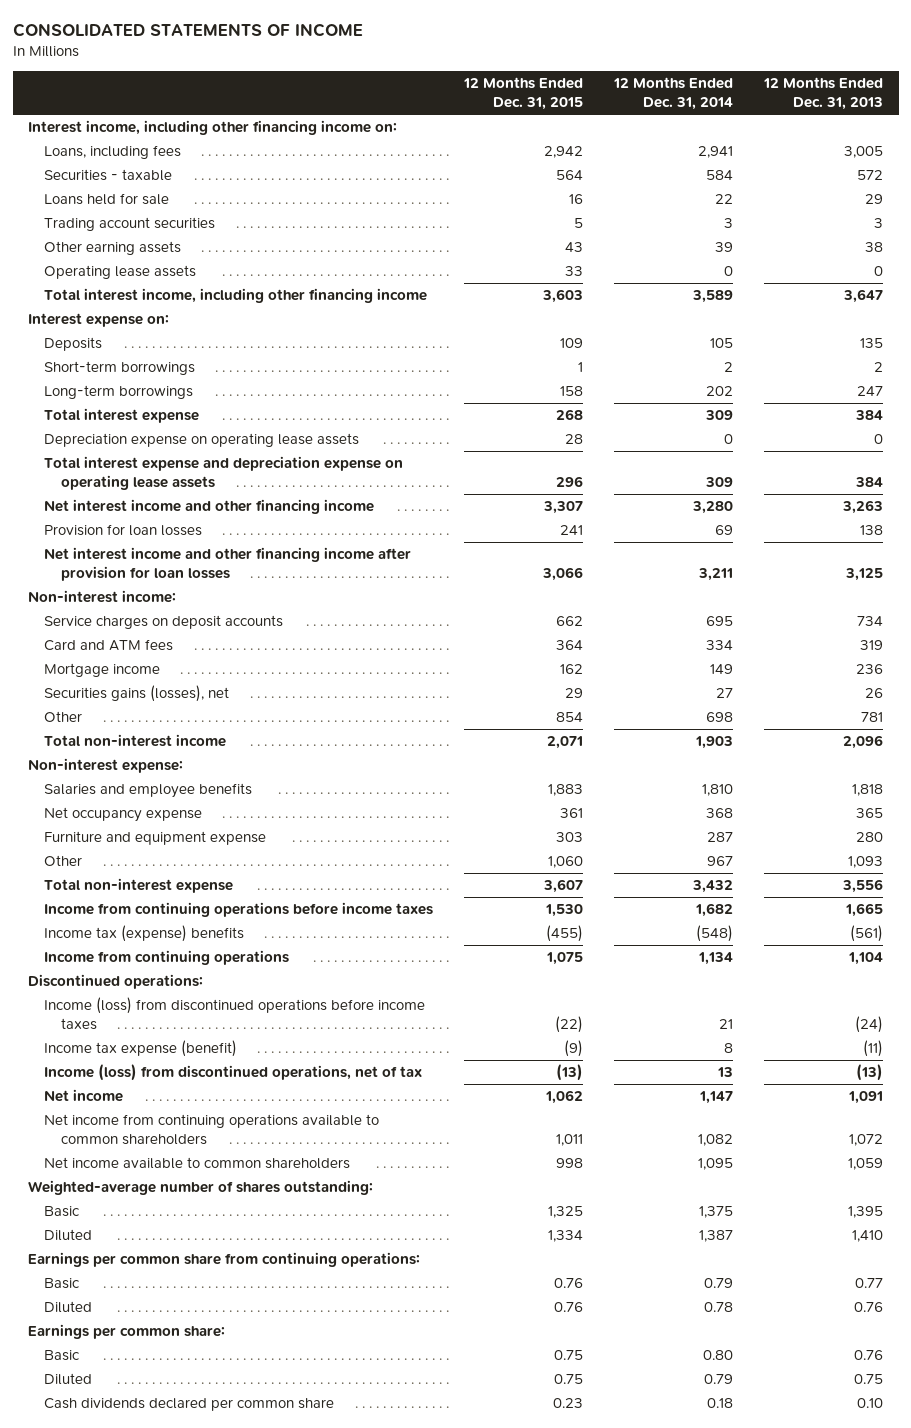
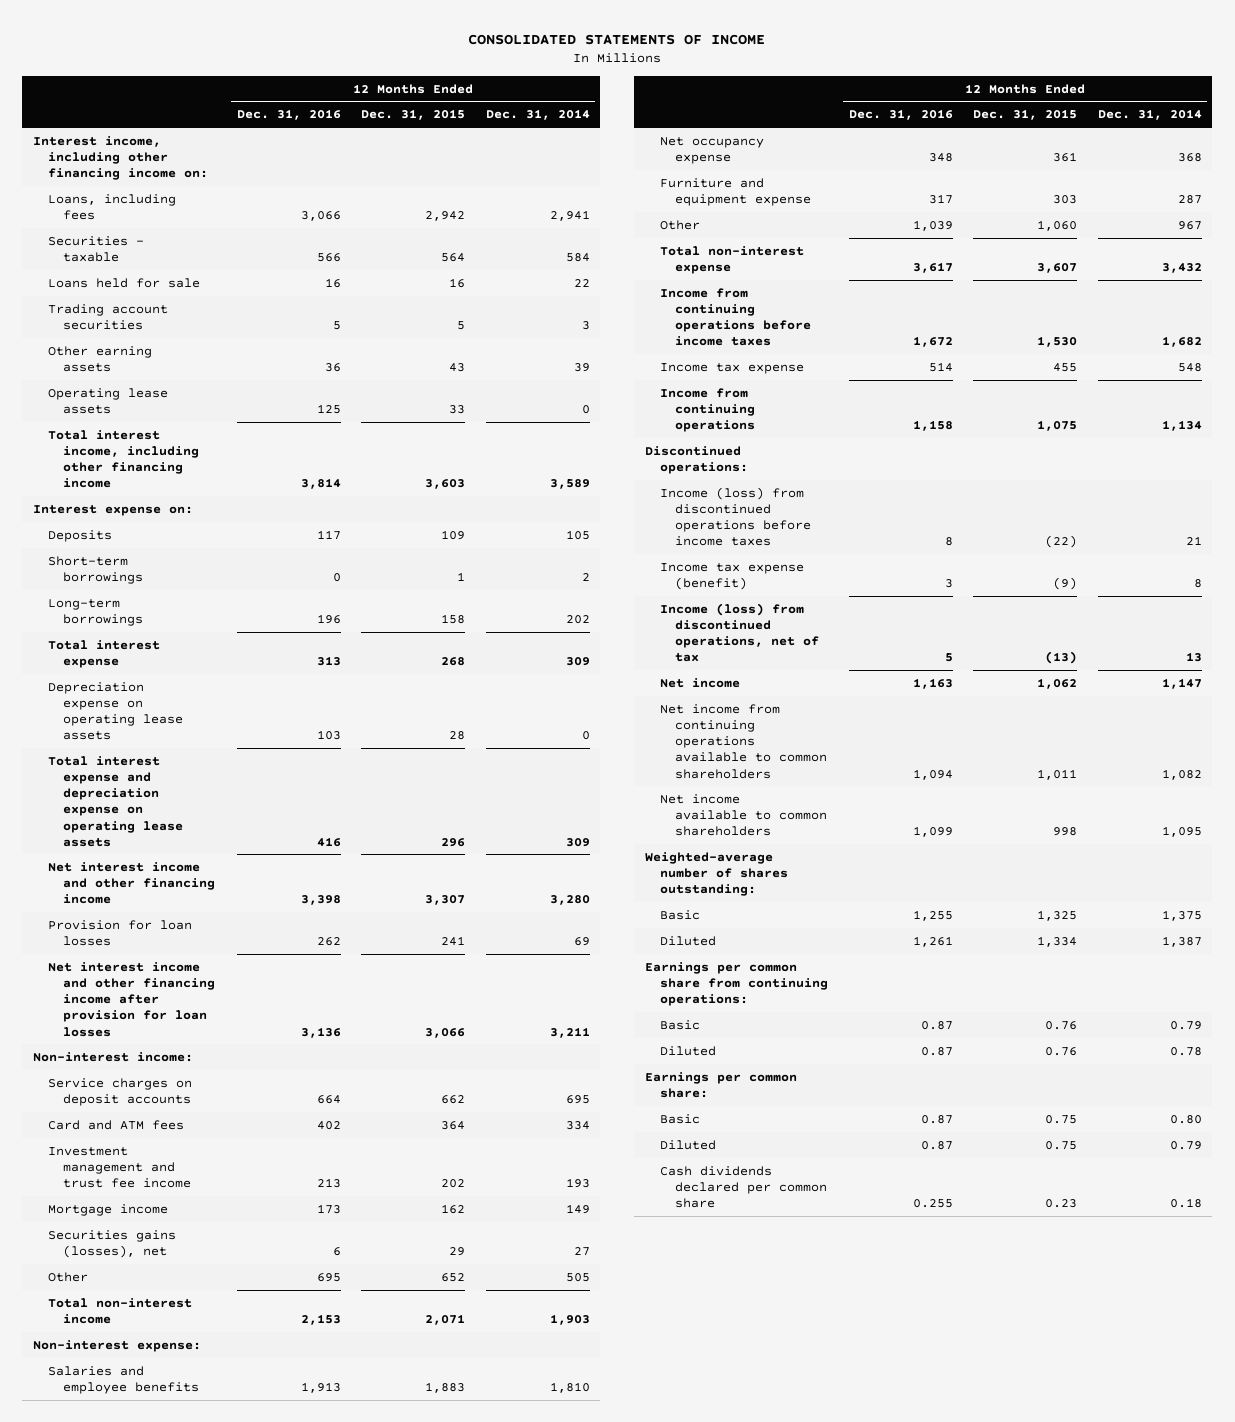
[763,77,884,111] 12 Months Ended Dec. 31, 2013 -> none
none -> [236,109,341,121] Dec. 31, 2016
none -> [47,1146,191,1189] Investment management and trust fee income
[556,712,584,723] 854 -> [441,1272,466,1282] 652
[706,712,734,723] 698 -> [566,1272,591,1282] 505
[44,925,245,943] Income tax (expense) benefits -> [659,362,804,374] Income tax expense
[546,925,584,943] (455) -> [1053,362,1078,372] 455
[696,925,734,943] (548) -> [1178,362,1203,372] 548

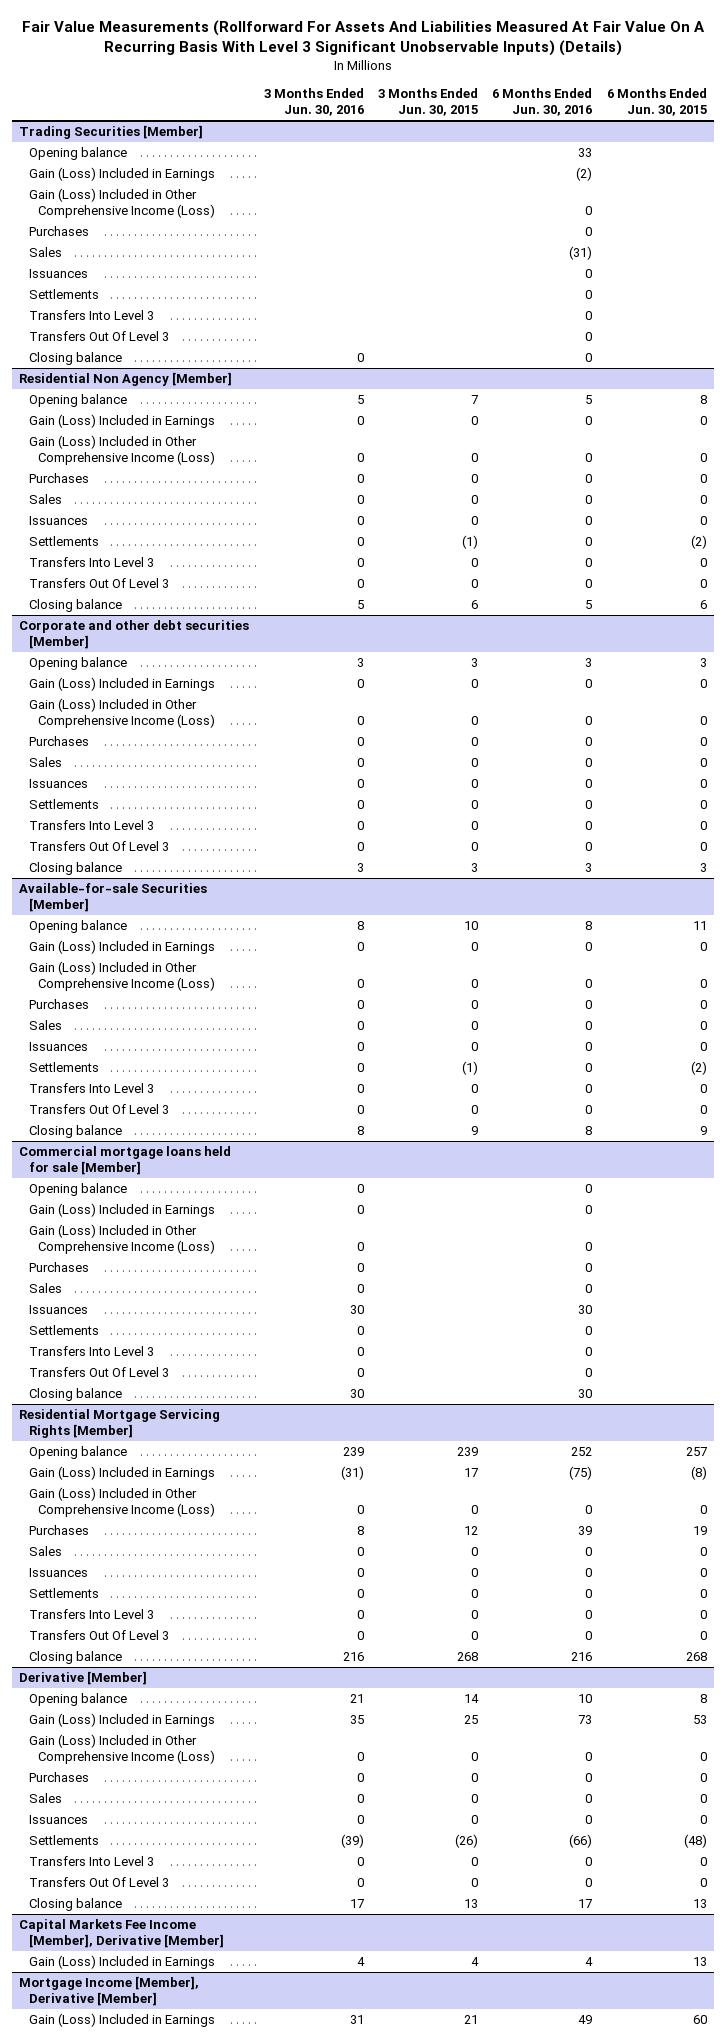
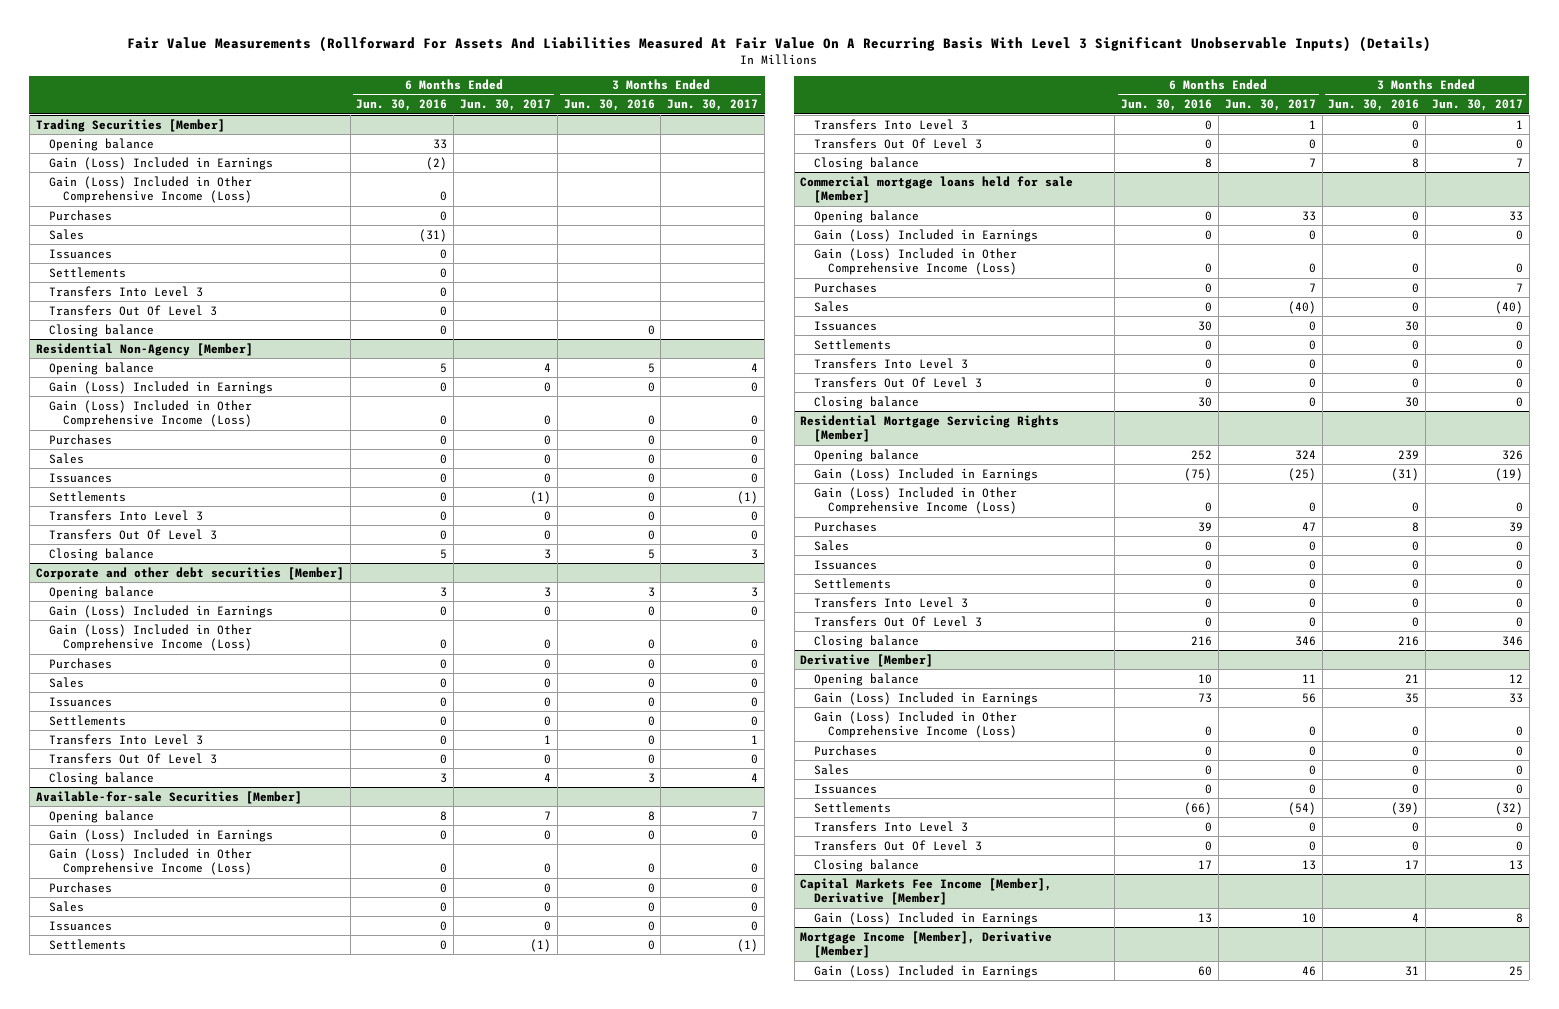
[378,87,479,117] 3 Months Ended Jun. 30, 2015 -> none
[606,87,707,117] 6 Months Ended Jun. 30, 2015 -> none
none -> [460,99,552,112] Jun. 30, 2017
none -> [667,99,759,112] Jun. 30, 2017
[19,371,233,386] Residential Non Agency [Member] -> [35,342,253,356] Residential Non-Agency [Member]
[585,1956,594,1966] 4 -> [1198,912,1213,923] 13
[578,2014,593,2024] 49 -> [1198,965,1213,976] 60

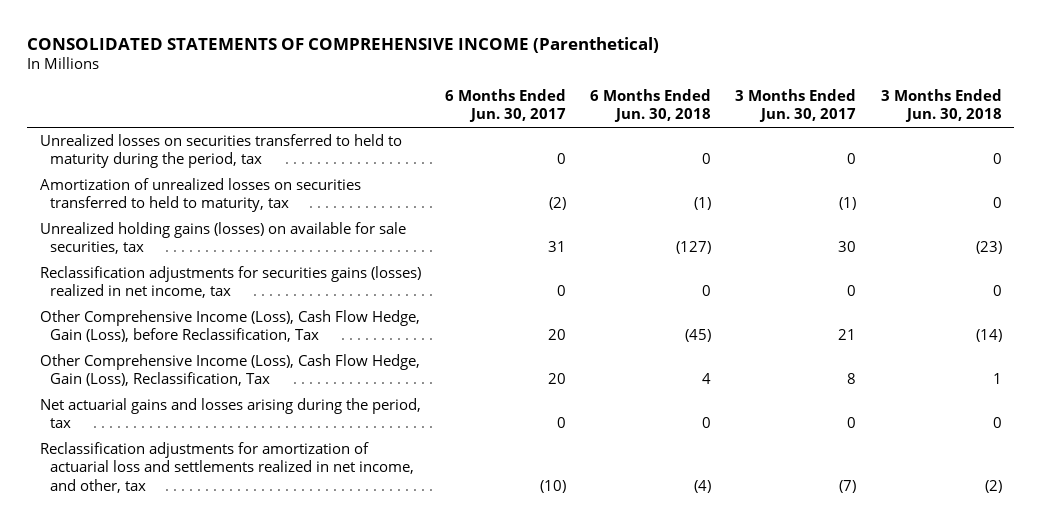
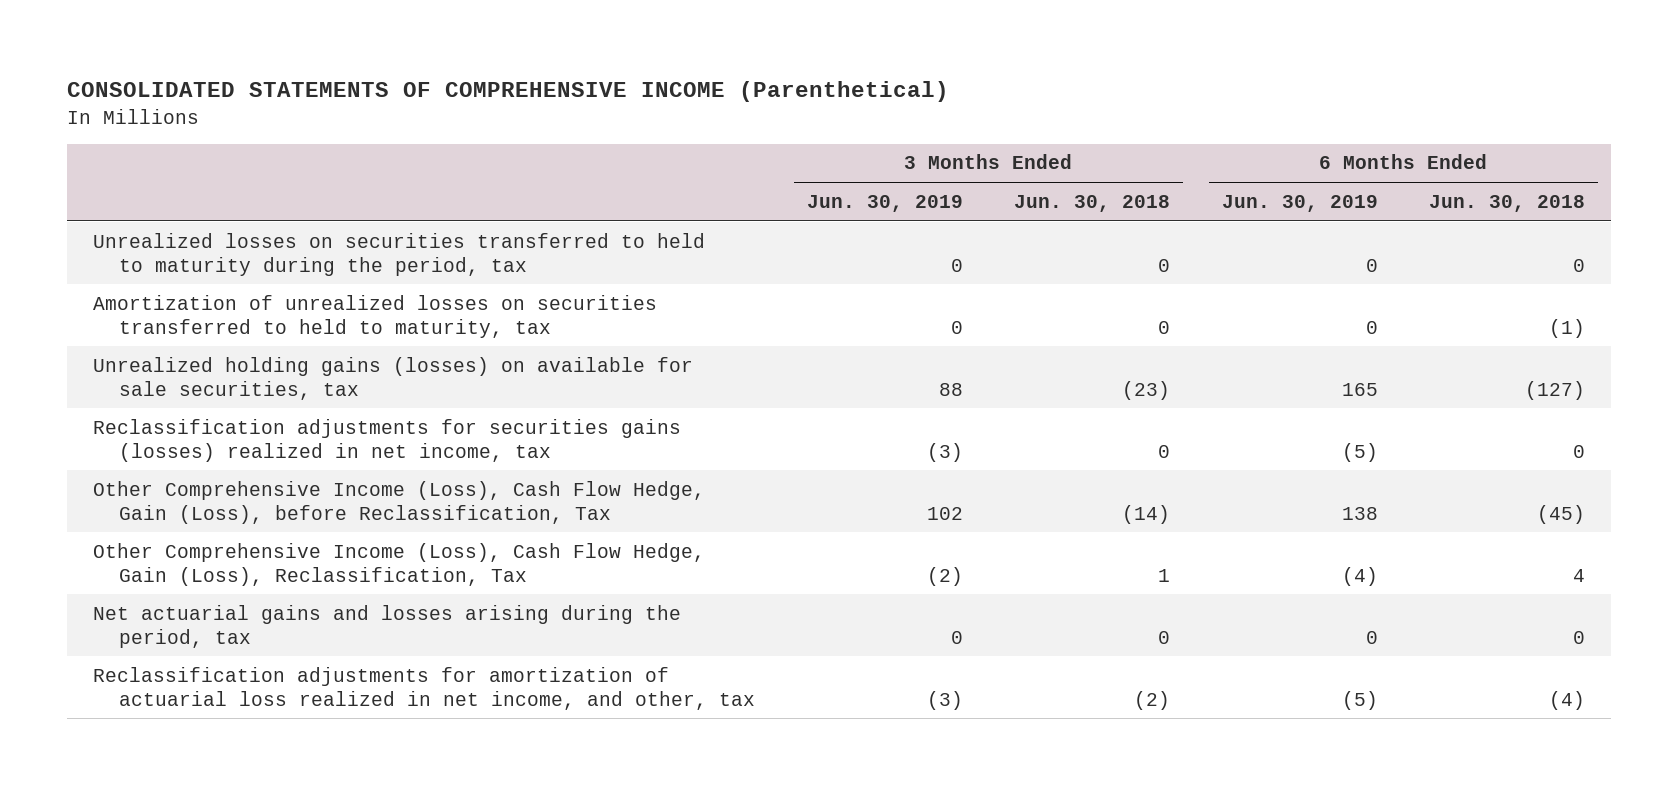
[444,89,566,123] 6 Months Ended Jun. 30, 2017 -> none
[735,89,857,123] 3 Months Ended Jun. 30, 2017 -> none
none -> [806,194,963,212] Jun. 30, 2019
none -> [1221,194,1378,212] Jun. 30, 2019
[39,441,415,493] Reclassification adjustments for amortization of actuarial loss and settlements realized in net income, and other, tax -> [92,666,756,710] Reclassification adjustments for amortization of actuarial loss realized in net income, and other, tax

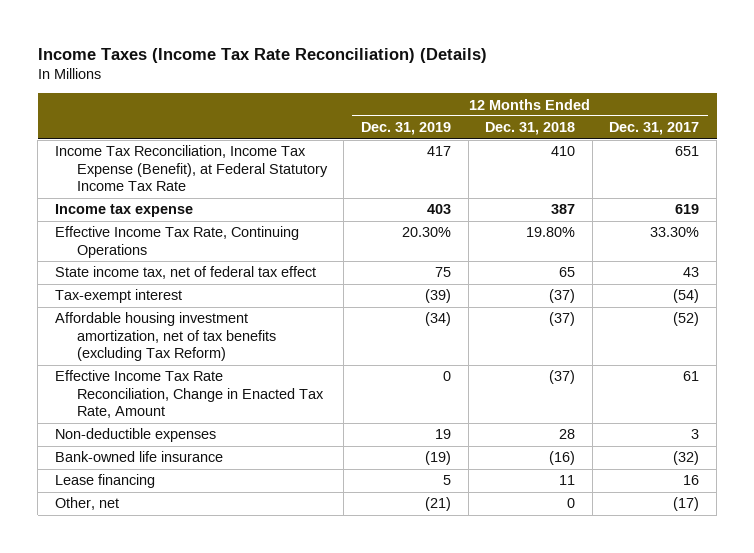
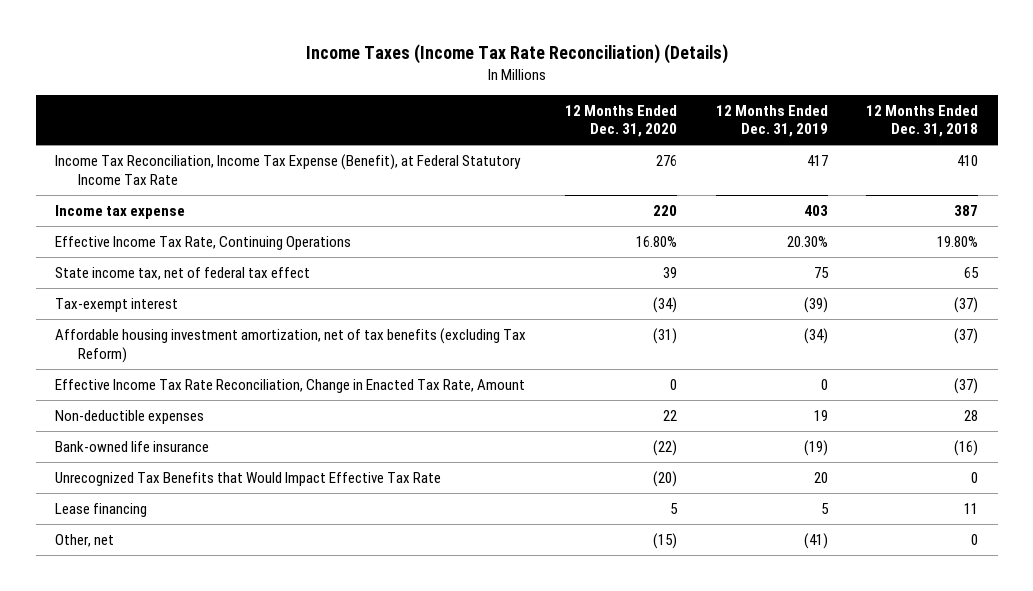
[609,122,700,136] Dec. 31, 2017 -> none
none -> [564,104,677,138] 12 Months Ended Dec. 31, 2020
none -> [55,471,442,486] Unrecognized Tax Benefits that Would Impact Effective Tax Rate
[424,497,451,512] (21) -> [803,532,828,549] (41)

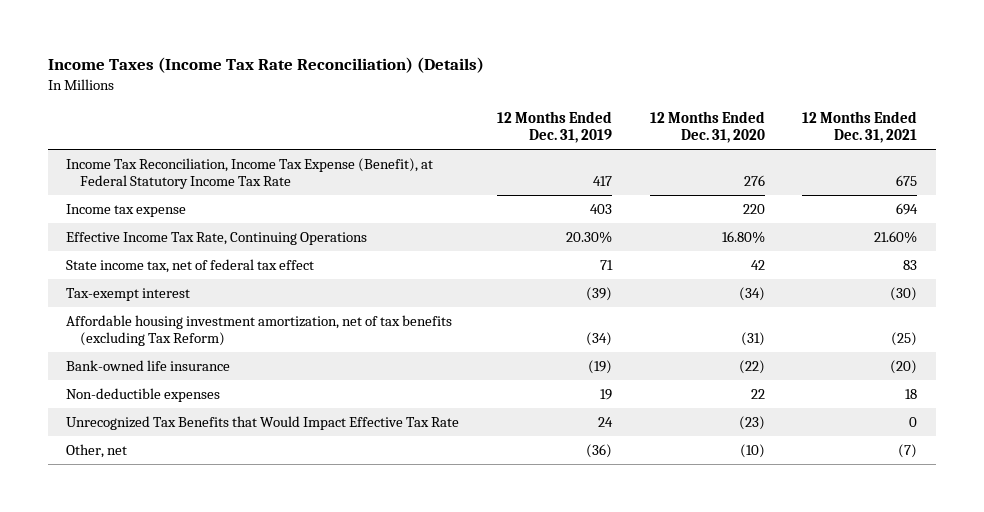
[866,104,979,138] 12 Months Ended Dec. 31, 2018 -> none
none -> [802,110,918,144] 12 Months Ended Dec. 31, 2021
[662,266,677,278] 39 -> [750,259,765,270] 42
[813,266,829,278] 75 -> [600,259,614,270] 71
[55,378,526,393] Effective Income Tax Rate Reconciliation, Change in Enacted Tax Rate, Amount -> none
[55,502,148,517] Lease financing -> none
[55,409,205,424] Non-deductible expenses -> [66,387,221,402] Non-deductible expenses
[652,470,677,487] (20) -> [738,415,765,430] (23)
[813,471,828,483] 20 -> [598,416,614,427] 24
[652,532,677,549] (15) -> [739,443,765,458] (10)
[803,532,828,549] (41) -> [586,443,613,458] (36)

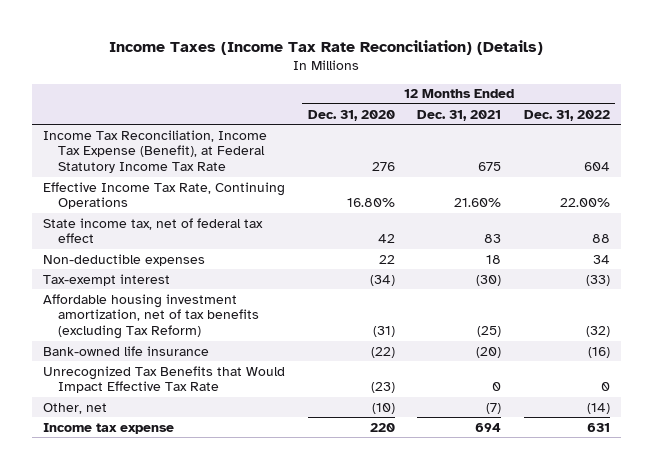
[497,110,613,144] 12 Months Ended Dec. 31, 2019 -> none
none -> [523,109,610,121] Dec. 31, 2022
[66,387,221,402] Non-deductible expenses -> [43,253,206,266] Non-deductible expenses
[66,203,187,217] Income tax expense -> [43,422,175,434] Income tax expense

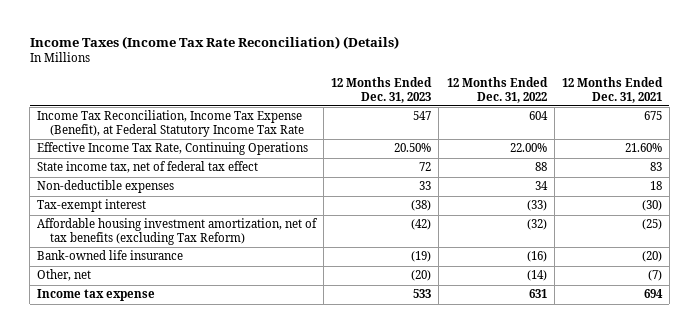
[307,109,395,121] Dec. 31, 2020 -> none
none -> [331,77,433,103] 12 Months Ended Dec. 31, 2023
[43,365,286,394] Unrecognized Tax Benefits that Would Impact Effective Tax Rate -> none

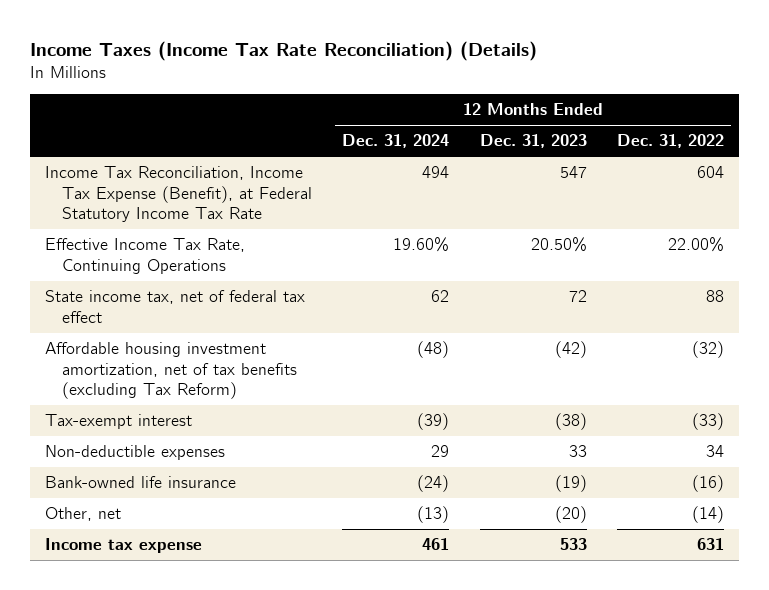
[561,77,663,103] 12 Months Ended Dec. 31, 2021 -> none
none -> [342,134,450,149] Dec. 31, 2024
[37,199,147,213] Tax-exempt interest -> [45,414,193,430] Tax-exempt interest
[37,180,175,194] Non-deductible expenses -> [45,445,226,461] Non-deductible expenses

